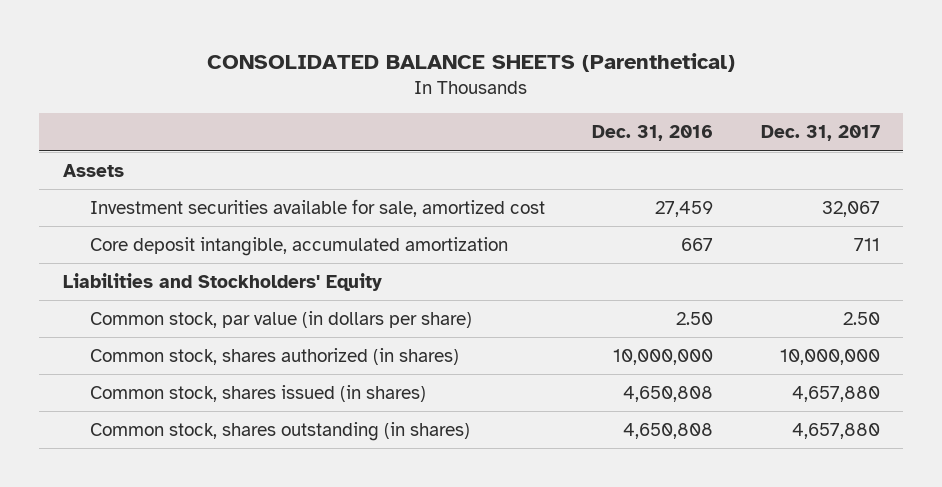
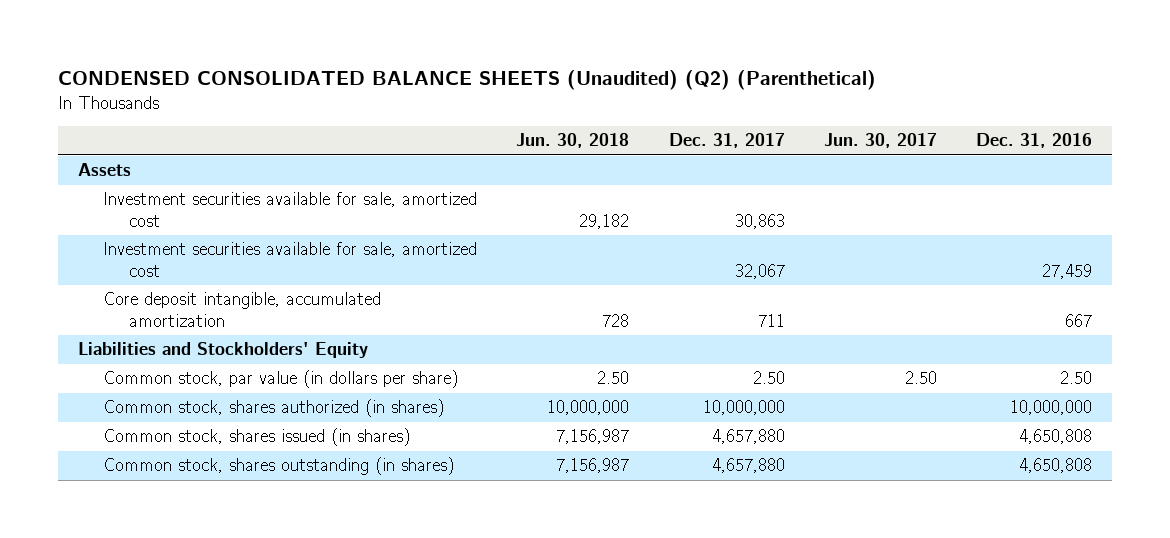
[207,52,736,72] CONSOLIDATED BALANCE SHEETS (Parenthetical) -> [57,69,876,90] CONDENSED CONSOLIDATED BALANCE SHEETS (Unaudited) (Q2) (Parenthetical)
none -> [516,133,630,149] Jun. 30, 2018
none -> [823,133,937,149] Jun. 30, 2017
none -> [103,192,478,227] Investment securities available for sale, amortized cost

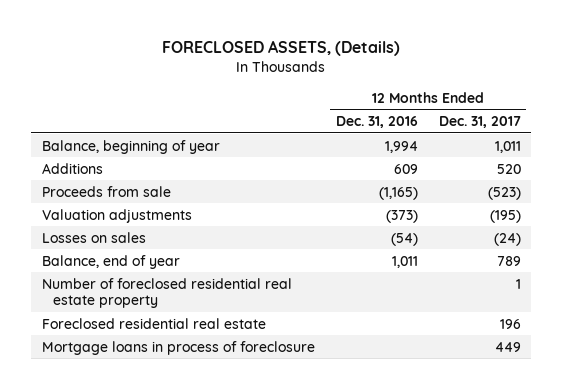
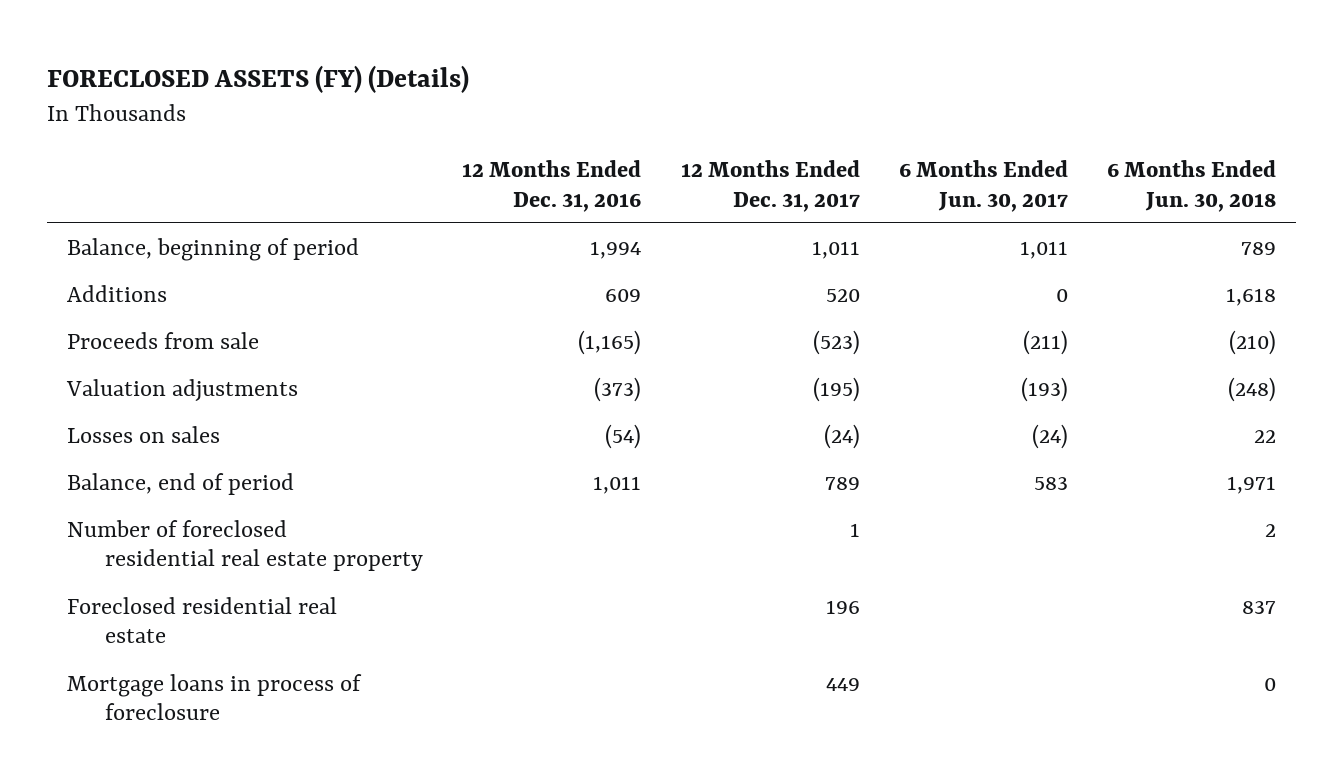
[162,39,401,56] FORECLOSED ASSETS, (Details) -> [47,64,470,93] FORECLOSED ASSETS (FY) (Details)
none -> [898,160,1068,212] 6 Months Ended Jun. 30, 2017
none -> [1107,160,1277,212] 6 Months Ended Jun. 30, 2018
[41,139,220,154] Balance, beginning of year -> [66,237,359,261] Balance, beginning of period
[41,254,180,269] Balance, end of year -> [66,472,294,495] Balance, end of period

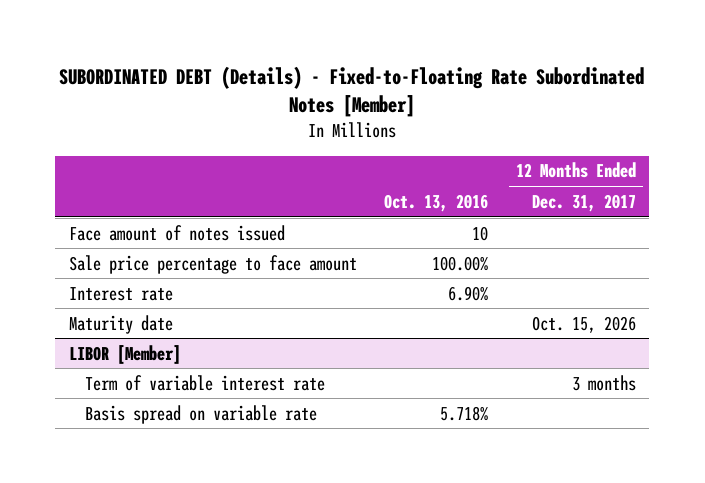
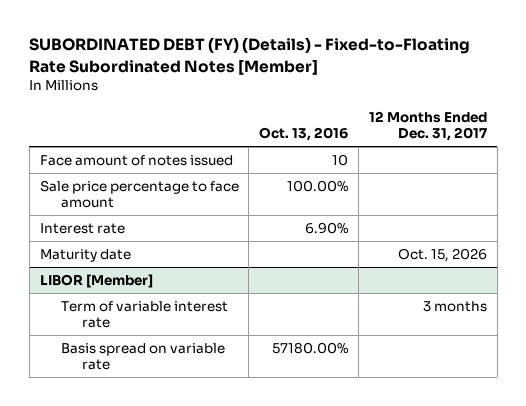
[59,65,645,118] SUBORDINATED DEBT (Details) - Fixed-to-Floating Rate Subordinated Notes [Member] -> [29,37,471,75] SUBORDINATED DEBT (FY) (Details) - Fixed-to-Floating Rate Subordinated Notes [Member]
[440,405,489,421] 5.718% -> [272,342,349,355] 57180.00%

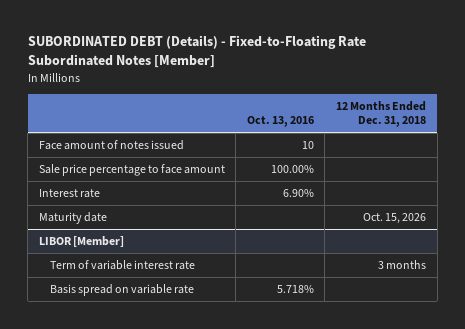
[29,37,471,75] SUBORDINATED DEBT (FY) (Details) - Fixed-to-Floating Rate Subordinated Notes [Member] -> [27,35,366,69] SUBORDINATED DEBT (Details) - Fixed-to-Floating Rate Subordinated Notes [Member]
[368,110,487,142] 12 Months Ended Dec. 31, 2017 -> none
none -> [335,100,426,128] 12 Months Ended Dec. 31, 2018
[272,342,349,355] 57180.00% -> [276,284,314,293] 5.718%

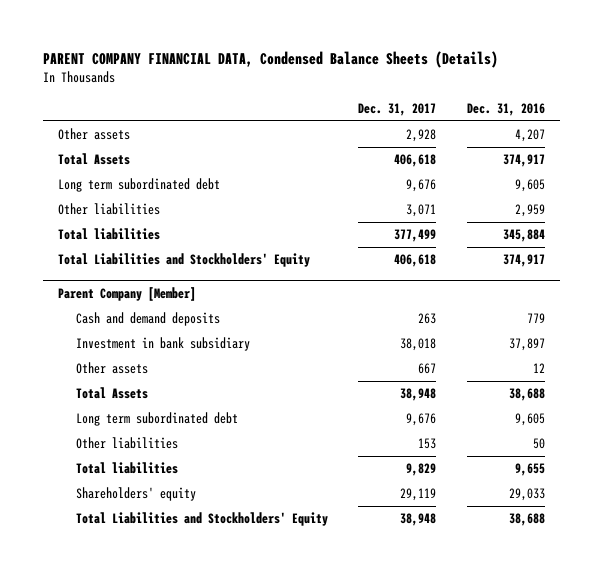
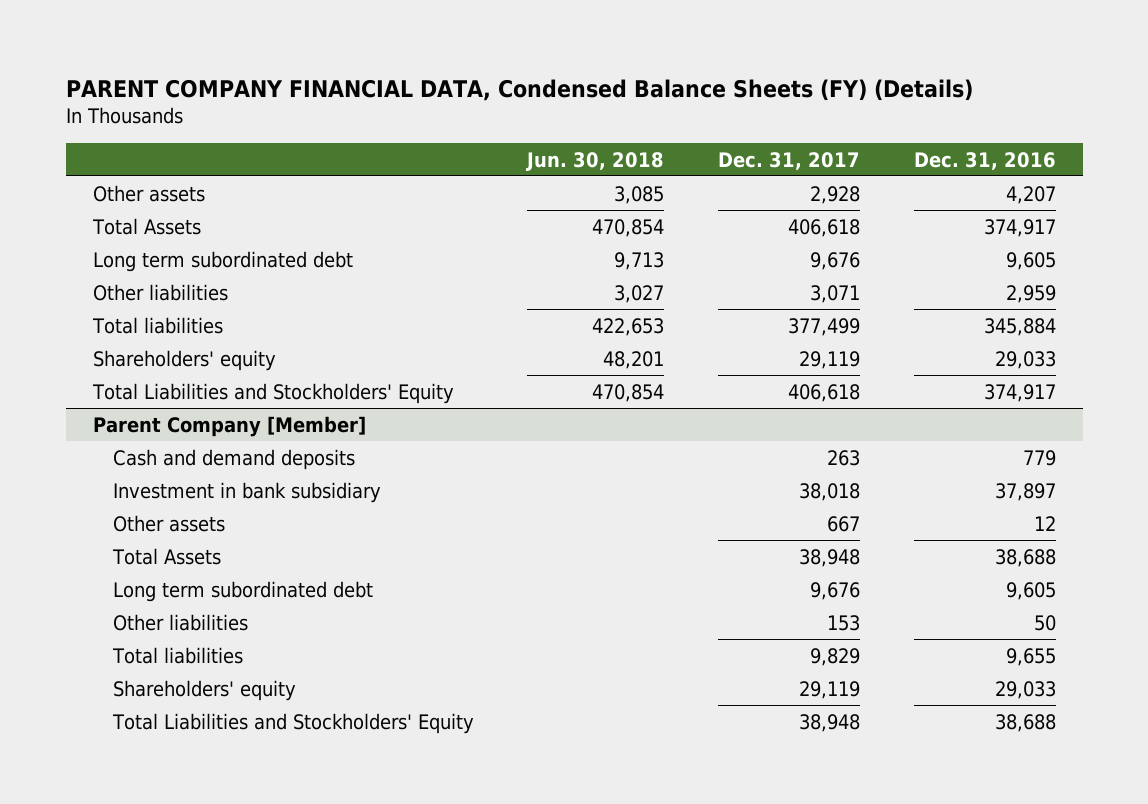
[43,51,499,69] PARENT COMPANY FINANCIAL DATA, Condensed Balance Sheets (Details) -> [65,78,973,101] PARENT COMPANY FINANCIAL DATA, Condensed Balance Sheets (FY) (Details)
none -> [526,151,665,171] Jun. 30, 2018
none -> [92,349,276,371] Shareholders' equity

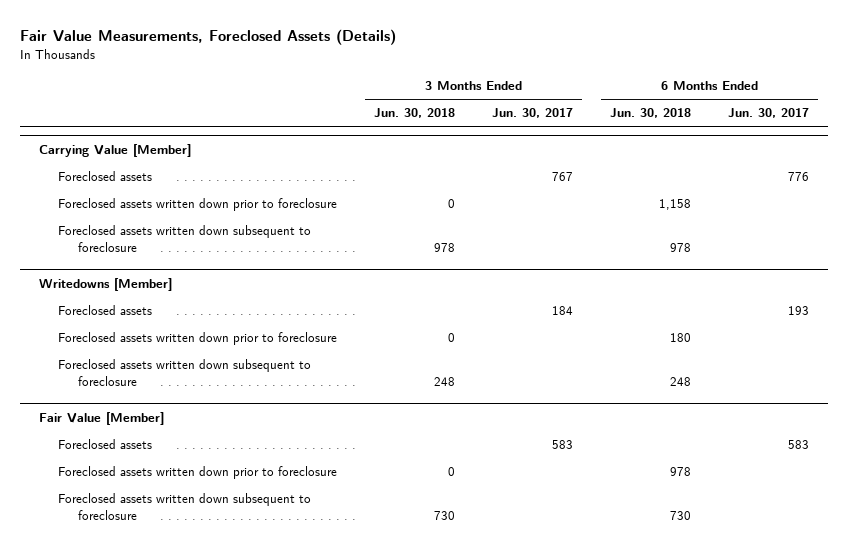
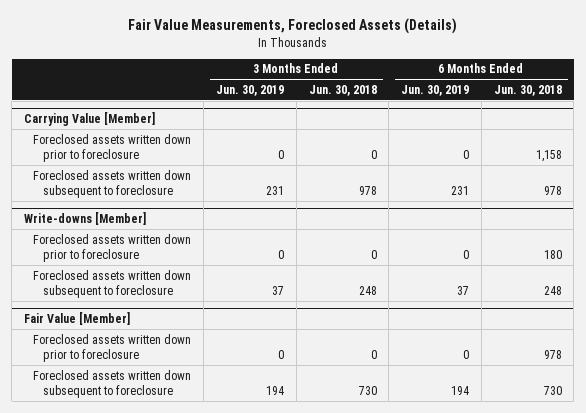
[492,108,574,119] Jun. 30, 2017 -> none
[728,108,810,119] Jun. 30, 2017 -> none
none -> [215,84,284,96] Jun. 30, 2019
none -> [401,84,470,96] Jun. 30, 2019
[58,171,153,182] Foreclosed assets -> none
[58,305,153,316] Foreclosed assets -> none
[38,277,172,291] Writedowns [Member] -> [23,212,146,226] Write-downs [Member]
[58,439,153,450] Foreclosed assets -> none

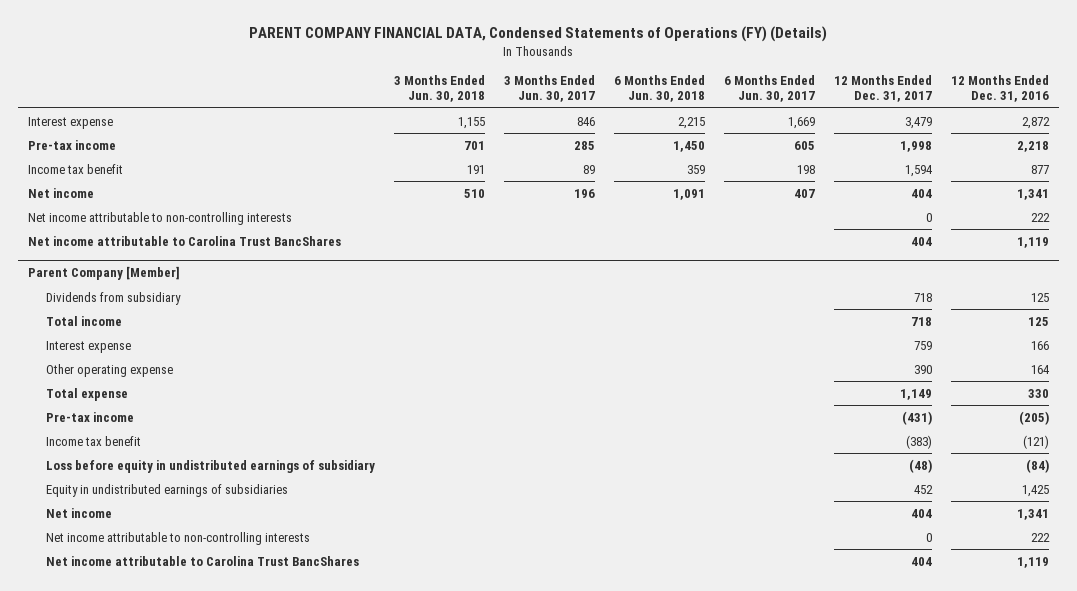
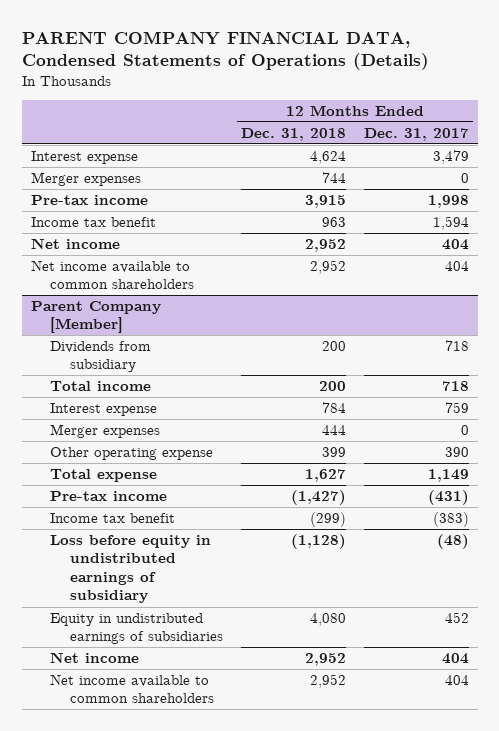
[249,26,828,43] PARENT COMPANY FINANCIAL DATA, Condensed Statements of Operations (FY) (Details) -> [21,30,429,71] PARENT COMPANY FINANCIAL DATA, Condensed Statements of Operations (Details)
[393,75,485,103] 3 Months Ended Jun. 30, 2018 -> none
[503,75,595,103] 3 Months Ended Jun. 30, 2017 -> none
[613,75,705,103] 6 Months Ended Jun. 30, 2018 -> none
[724,75,816,103] 6 Months Ended Jun. 30, 2017 -> none
[951,75,1050,103] 12 Months Ended Dec. 31, 2016 -> none
none -> [241,127,347,141] Dec. 31, 2018
none -> [30,171,141,186] Merger expenses
[27,211,292,225] Net income attributable to non-controlling interests -> none
[27,235,341,246] Net income attributable to Carolina Trust BancShares -> none
none -> [30,259,195,290] Net income available to common shareholders
none -> [50,423,161,438] Merger expenses
[45,531,310,545] Net income attributable to non-controlling interests -> none
[45,555,359,566] Net income attributable to Carolina Trust BancShares -> none
none -> [50,673,215,704] Net income available to common shareholders

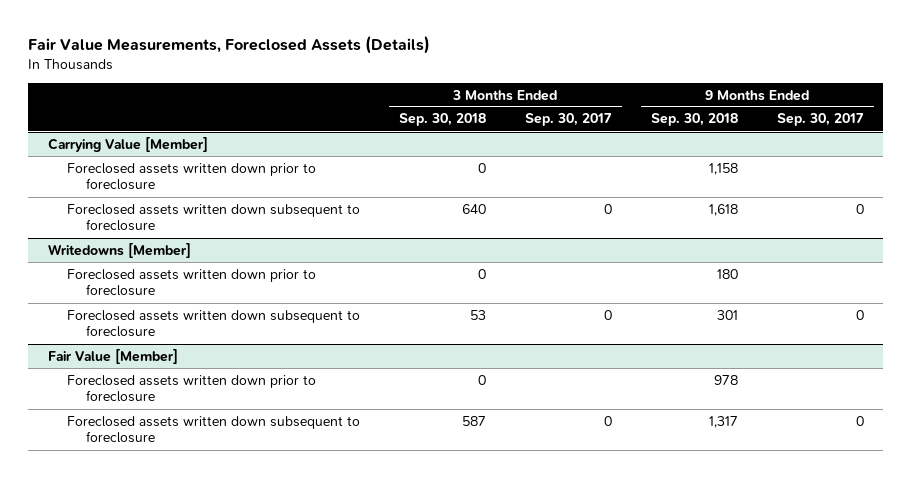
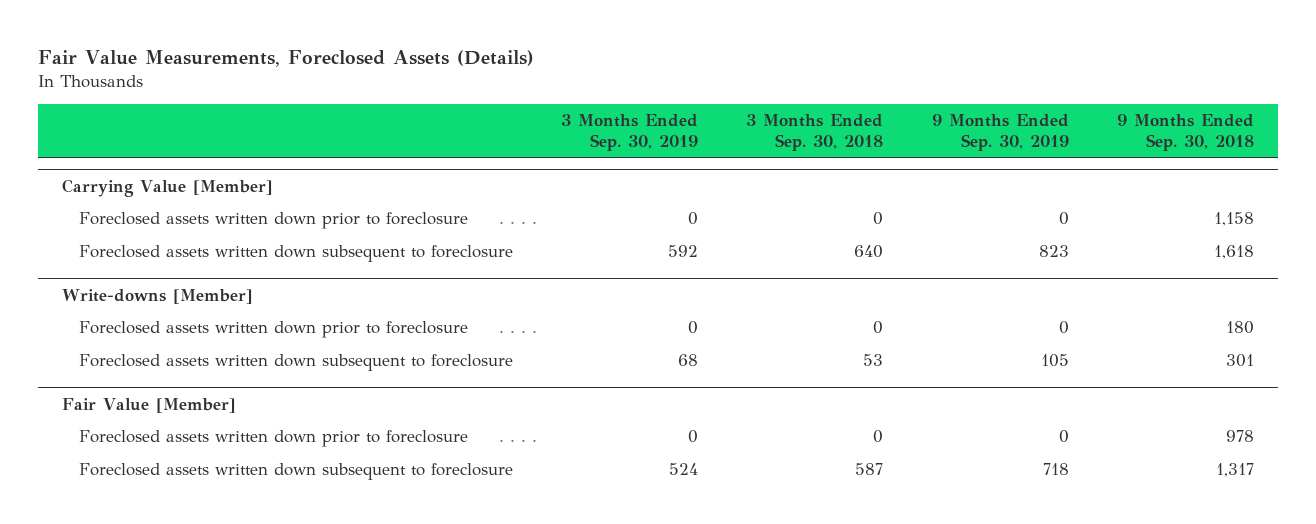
[524,113,612,127] Sep. 30, 2017 -> none
[776,113,864,127] Sep. 30, 2017 -> none
none -> [560,114,698,152] 3 Months Ended Sep. 30, 2019
none -> [931,114,1069,152] 9 Months Ended Sep. 30, 2019
[47,242,191,258] Writedowns [Member] -> [62,288,254,304] Write-downs [Member]

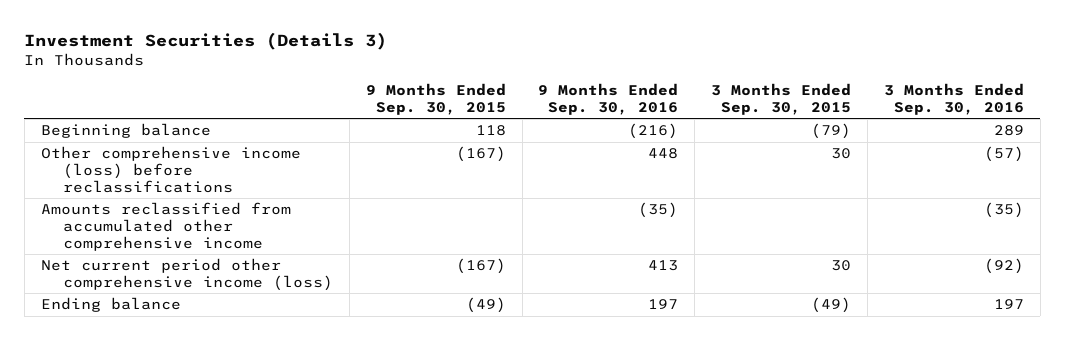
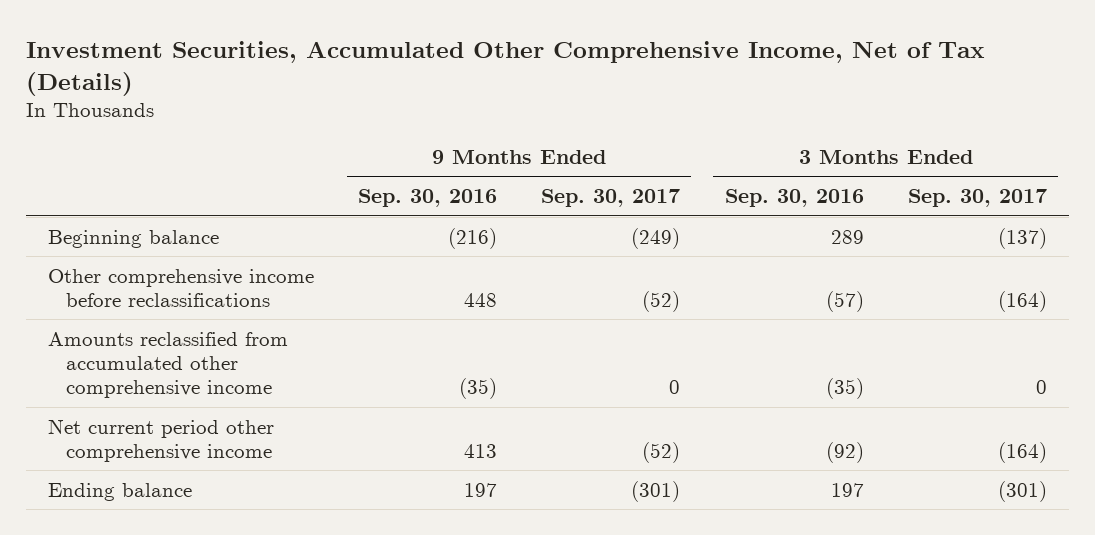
[24,32,388,51] Investment Securities (Details 3) -> [26,40,986,96] Investment Securities, Accumulated Other Comprehensive Income, Net of Tax (Details)
[365,83,506,115] 9 Months Ended Sep. 30, 2015 -> none
[711,83,852,115] 3 Months Ended Sep. 30, 2015 -> none
none -> [541,189,681,208] Sep. 30, 2017
none -> [907,189,1047,208] Sep. 30, 2017
[40,146,301,193] Other comprehensive income (loss) before reclassifications -> [48,268,315,307] Other comprehensive income before reclassifications
[40,258,333,291] Net current period other comprehensive income (loss) -> [48,418,275,462] Net current period other comprehensive income

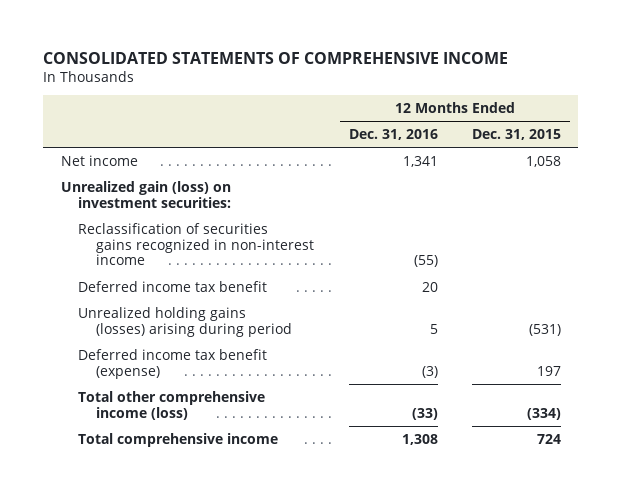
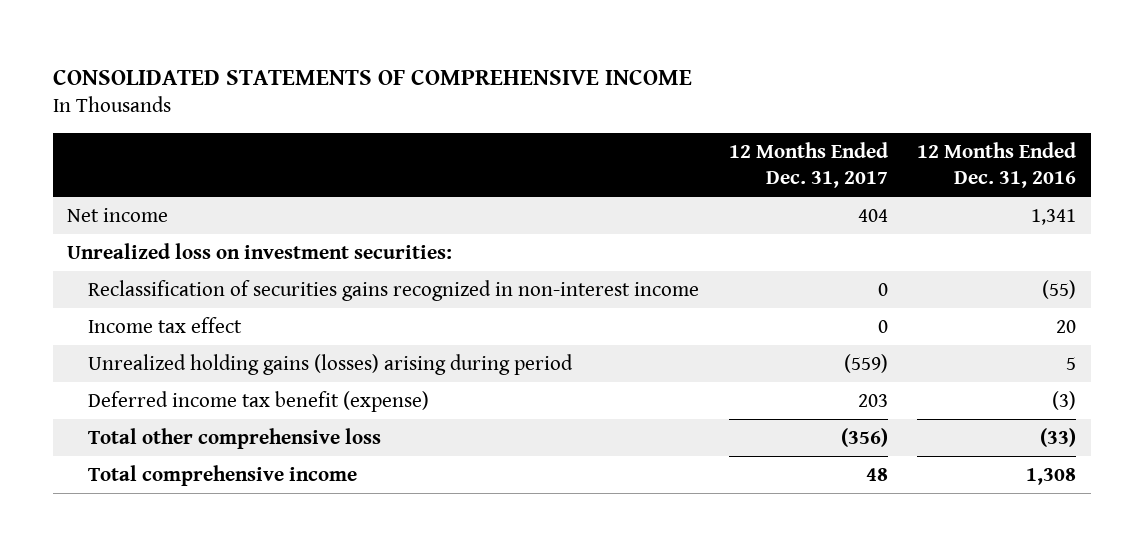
[472,128,562,140] Dec. 31, 2015 -> none
none -> [728,142,888,189] 12 Months Ended Dec. 31, 2017
[60,180,232,208] Unrealized gain (loss) on investment securities: -> [67,242,453,259] Unrealized loss on investment securities:
[78,280,268,292] Deferred income tax benefit -> [87,316,242,333] Income tax effect
[78,390,266,420] Total other comprehensive income (loss) -> [87,427,381,449] Total other comprehensive loss

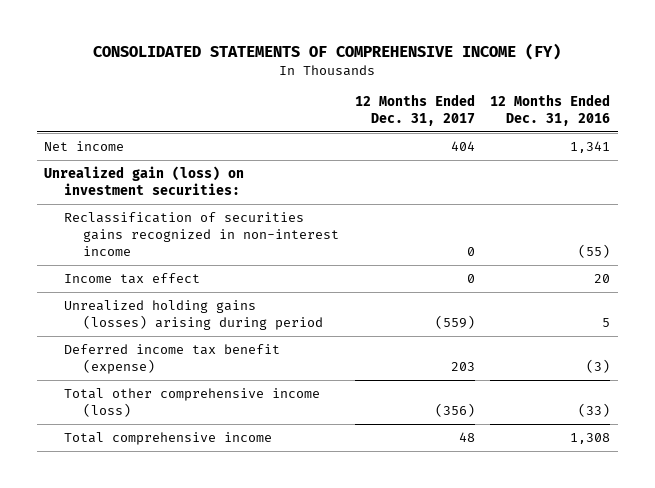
[52,69,692,85] CONSOLIDATED STATEMENTS OF COMPREHENSIVE INCOME -> [93,43,562,61] CONSOLIDATED STATEMENTS OF COMPREHENSIVE INCOME (FY)
[67,242,453,259] Unrealized loss on investment securities: -> [44,166,245,195] Unrealized gain (loss) on investment securities:
[87,427,381,449] Total other comprehensive loss -> [63,388,320,417] Total other comprehensive income (loss)

